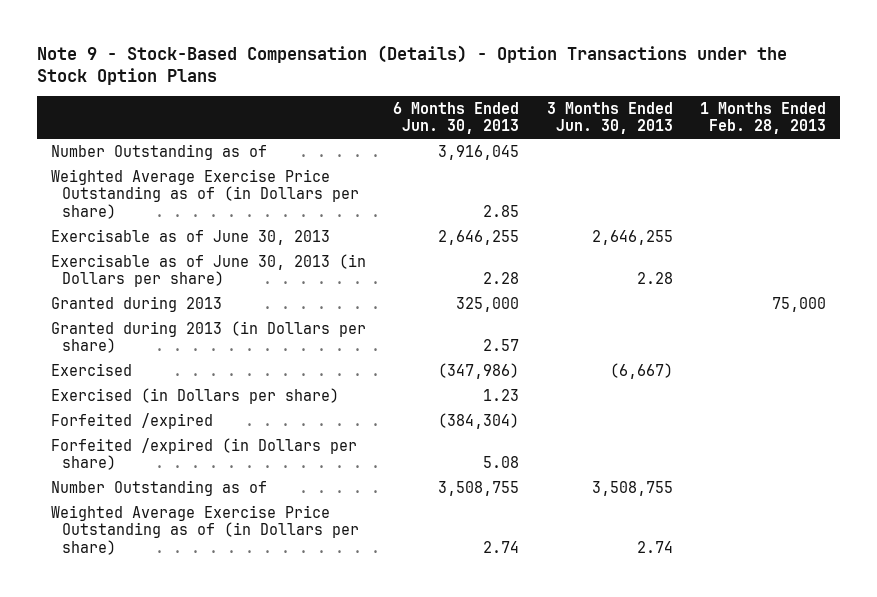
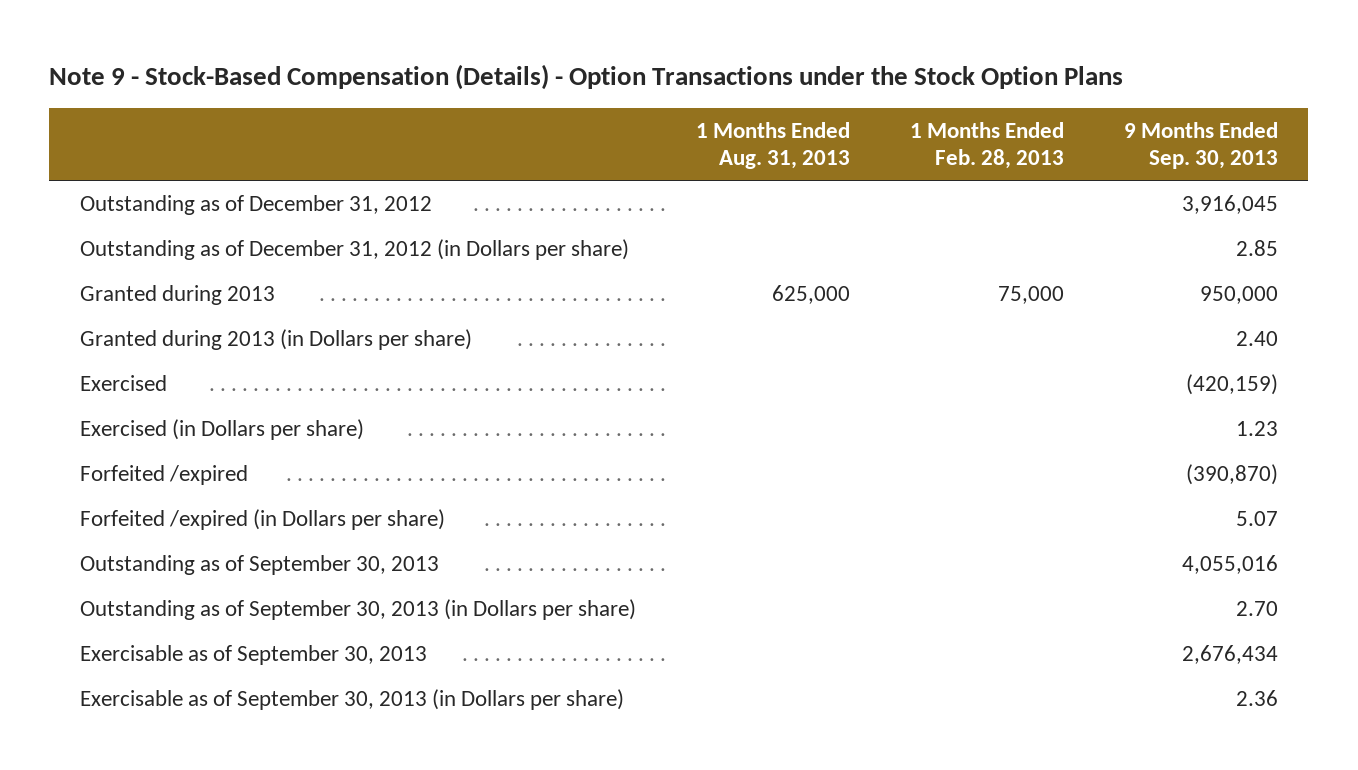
[393,101,520,135] 6 Months Ended Jun. 30, 2013 -> none
[546,101,673,135] 3 Months Ended Jun. 30, 2013 -> none
none -> [695,121,850,170] 1 Months Ended Aug. 31, 2013
none -> [1123,121,1278,170] 9 Months Ended Sep. 30, 2013
[51,228,331,245] Exercisable as of June 30, 2013 -> none
[51,253,367,288] Exercisable as of June 30, 2013 (in Dollars per share) -> none
[51,143,268,160] Number Outstanding as of -> [79,194,432,215] Outstanding as of December 31, 2012
[51,168,360,219] Weighted Average Exercise Price Outstanding as of (in Dollars per share) -> [79,238,629,260] Outstanding as of December 31, 2012 (in Dollars per share)
[51,479,268,496] Number Outstanding as of -> [79,554,439,575] Outstanding as of September 30, 2013
[51,504,360,555] Weighted Average Exercise Price Outstanding as of (in Dollars per share) -> [79,598,636,620] Outstanding as of September 30, 2013 (in Dollars per share)
none -> [79,644,427,665] Exercisable as of September 30, 2013
none -> [79,688,624,710] Exercisable as of September 30, 2013 (in Dollars per share)

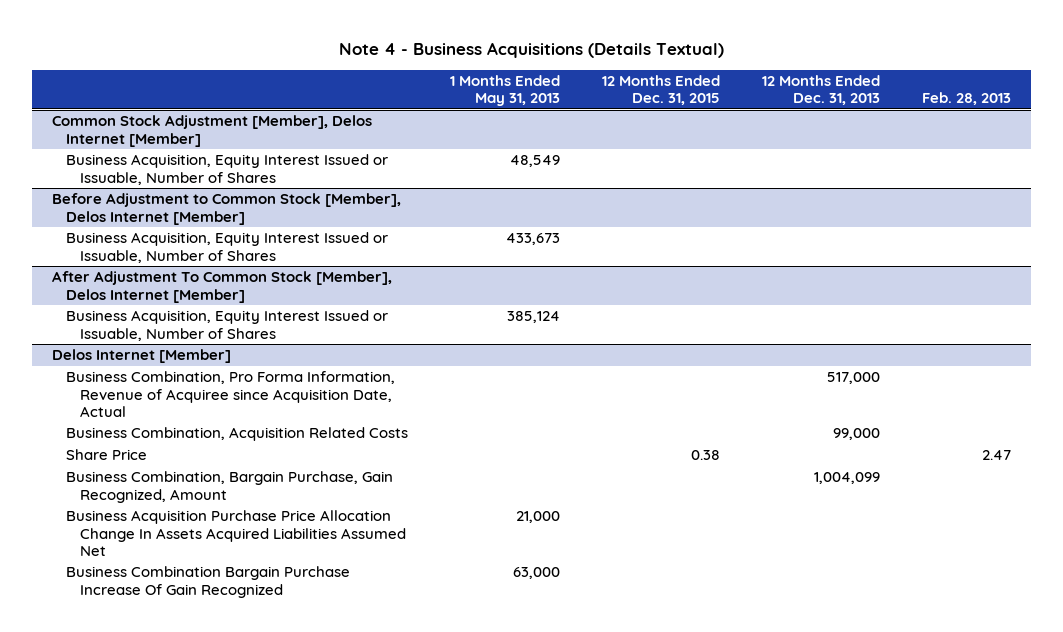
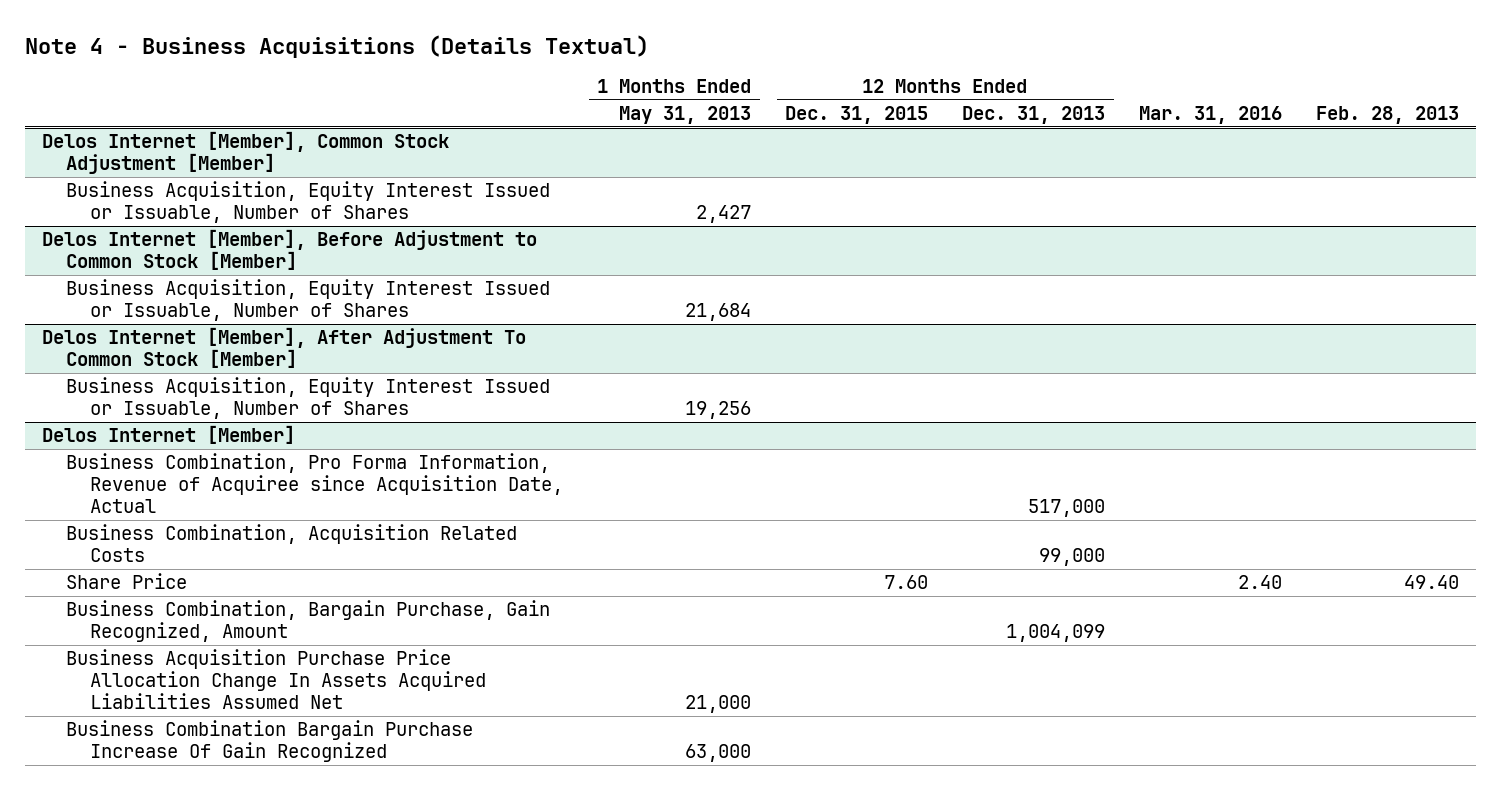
none -> [1138,106,1282,125] Mar. 31, 2016
[52,115,373,147] Common Stock Adjustment [Member], Delos Internet [Member] -> [41,131,449,175] Delos Internet [Member], Common Stock Adjustment [Member]
[510,155,561,168] 48,549 -> [696,205,752,224] 2,427
[52,193,402,225] Before Adjustment to Common Stock [Member], Delos Internet [Member] -> [41,229,537,271] Delos Internet [Member], Before Adjustment to Common Stock [Member]
[506,233,561,246] 433,673 -> [685,303,752,322] 21,684
[52,271,393,303] After Adjustment To Common Stock [Member], Delos Internet [Member] -> [41,327,526,369] Delos Internet [Member], After Adjustment To Common Stock [Member]
[507,311,561,324] 385,124 -> [685,401,752,420] 19,256
[691,450,721,461] 0.38 -> [884,575,929,590] 7.60
[981,450,1011,461] 2.47 -> [1403,575,1459,590] 49.40

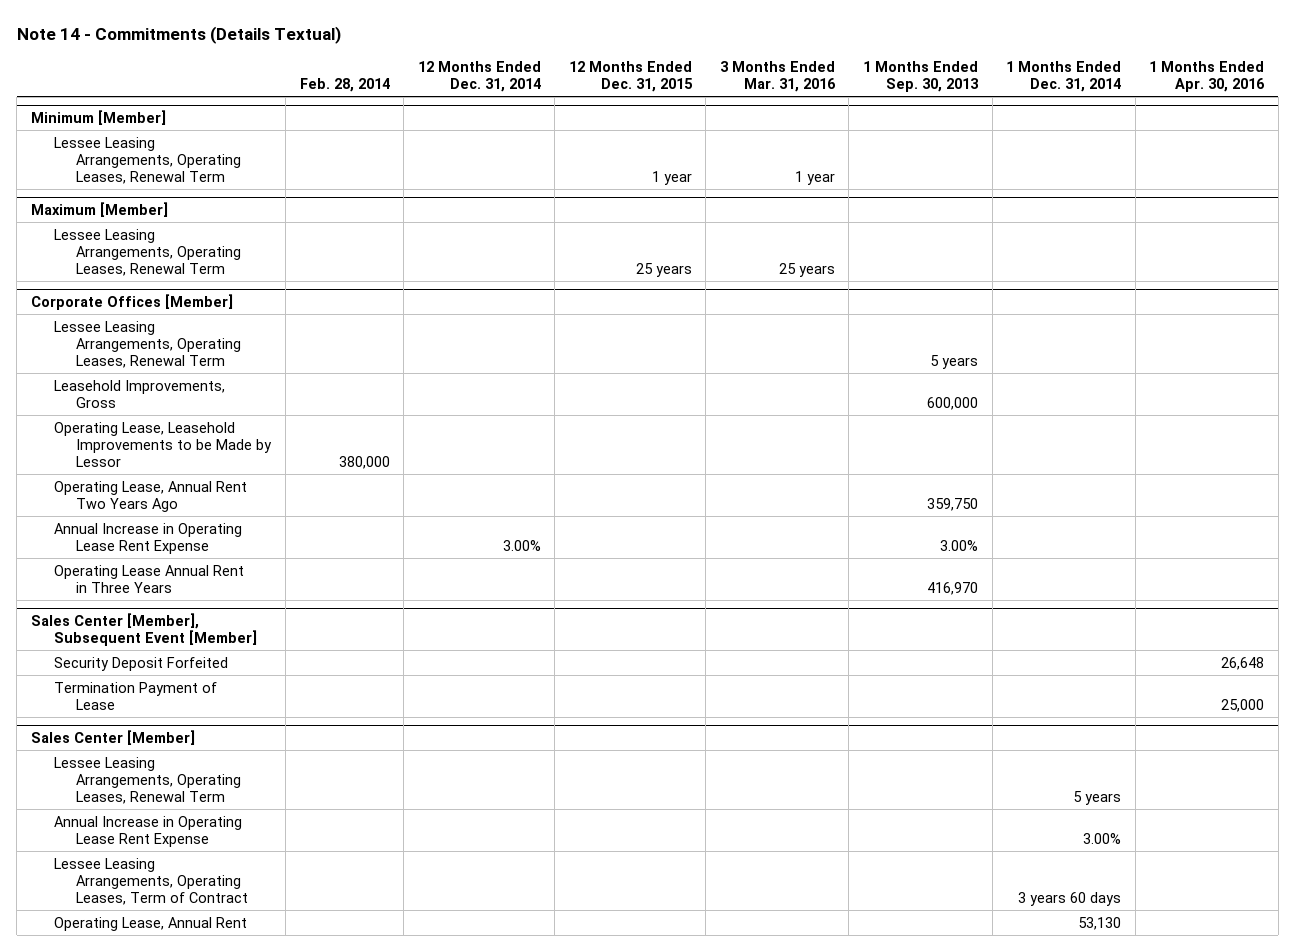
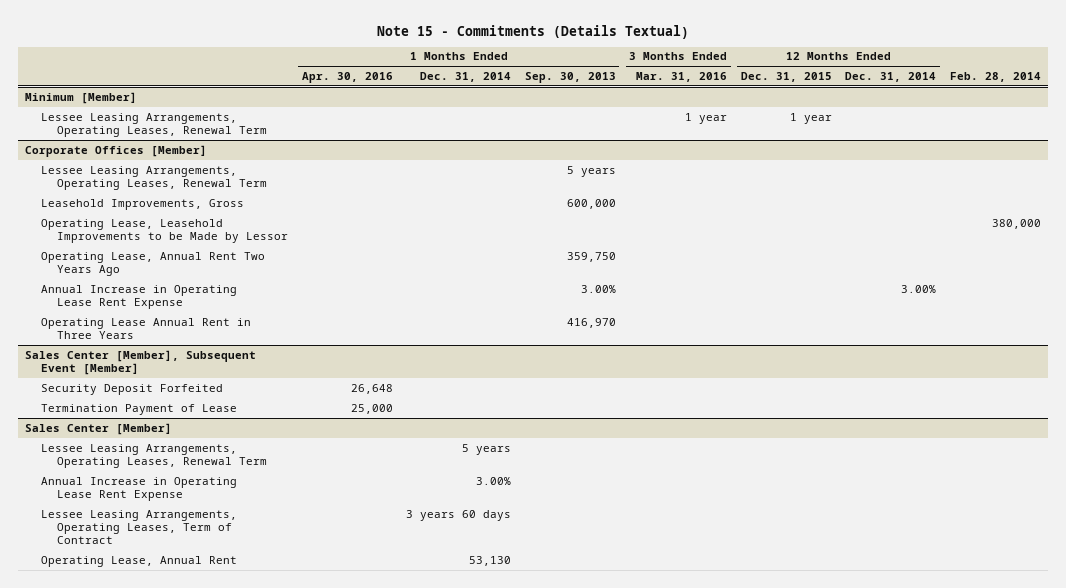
[16,25,341,44] Note 14 - Commitments (Details Textual) -> [376,24,689,39] Note 15 - Commitments (Details Textual)
[30,202,168,218] Maximum [Member] -> none
[53,228,242,276] Lessee Leasing Arrangements, Operating Leases, Renewal Term -> none

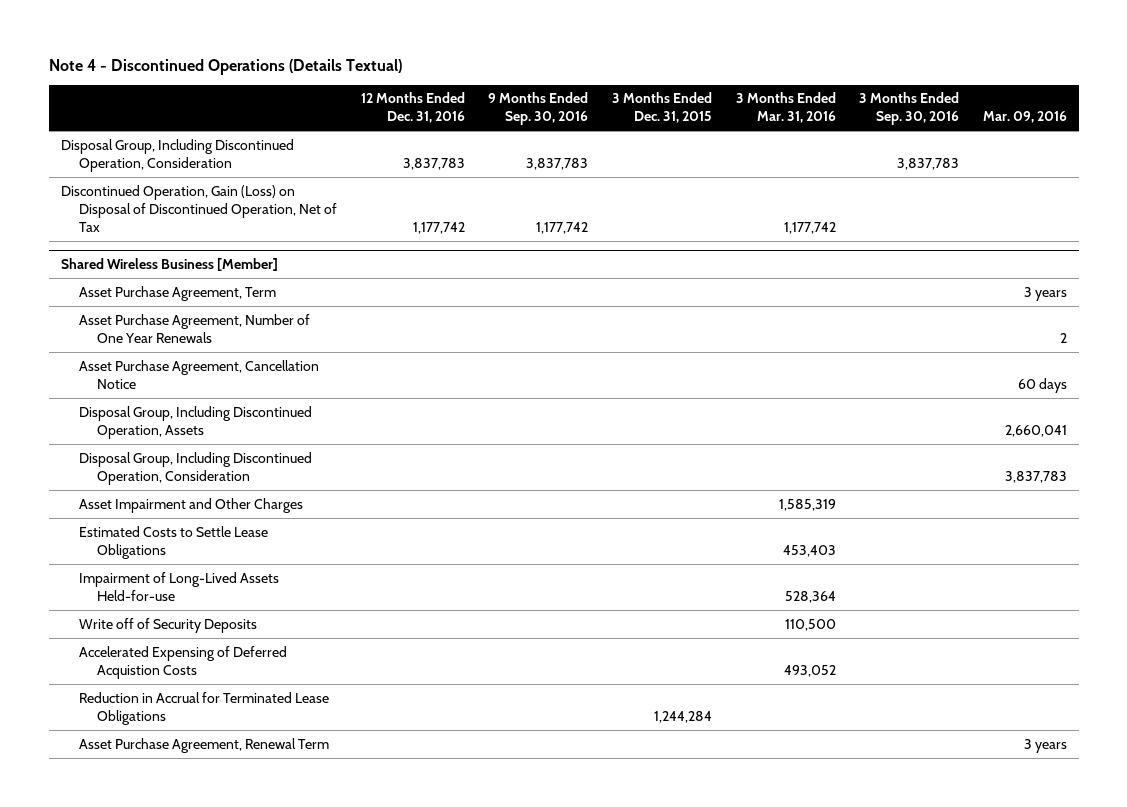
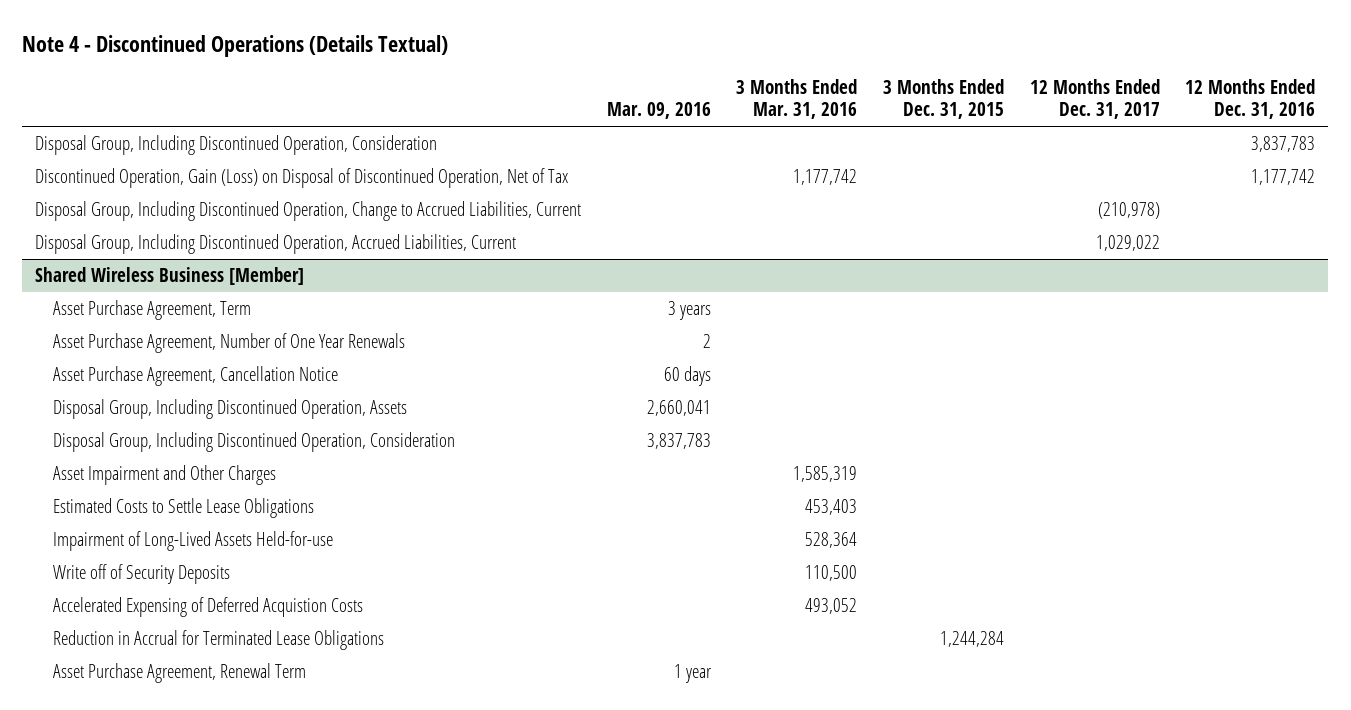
[488,92,589,126] 9 Months Ended Sep. 30, 2016 -> none
[859,92,960,126] 3 Months Ended Sep. 30, 2016 -> none
none -> [1029,79,1160,120] 12 Months Ended Dec. 31, 2017
none -> [35,201,582,222] Disposal Group, Including Discontinued Operation, Change to Accrued Liabilities, Current
none -> [35,234,517,255] Disposal Group, Including Discontinued Operation, Accrued Liabilities, Current
[1023,738,1067,753] 3 years -> [673,664,712,684] 1 year

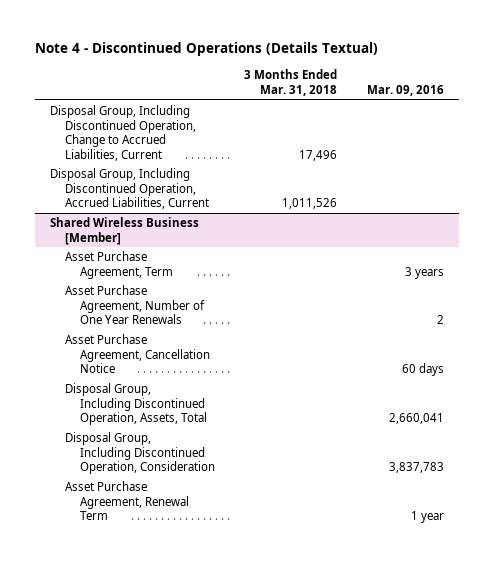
[736,79,858,120] 3 Months Ended Mar. 31, 2016 -> none
[883,79,1005,120] 3 Months Ended Dec. 31, 2015 -> none
[1029,79,1160,120] 12 Months Ended Dec. 31, 2017 -> none
[1185,79,1316,120] 12 Months Ended Dec. 31, 2016 -> none
none -> [244,69,338,96] 3 Months Ended Mar. 31, 2018
[35,135,438,156] Disposal Group, Including Discontinued Operation, Consideration -> none
[35,168,569,189] Discontinued Operation, Gain (Loss) on Disposal of Discontinued Operation, Net of Tax -> none
[53,399,408,420] Disposal Group, Including Discontinued Operation, Assets -> [64,383,207,426] Disposal Group, Including Discontinued Operation, Assets, Total
[53,465,277,486] Asset Impairment and Other Charges -> none
[53,498,315,519] Estimated Costs to Settle Lease Obligations -> none
[53,531,334,552] Impairment of Long-Lived Assets Held-for-use -> none
[53,564,231,585] Write off of Security Deposits -> none
[53,597,364,618] Accelerated Expensing of Deferred Acquistion Costs -> none
[53,630,385,651] Reduction in Accrual for Terminated Lease Obligations -> none

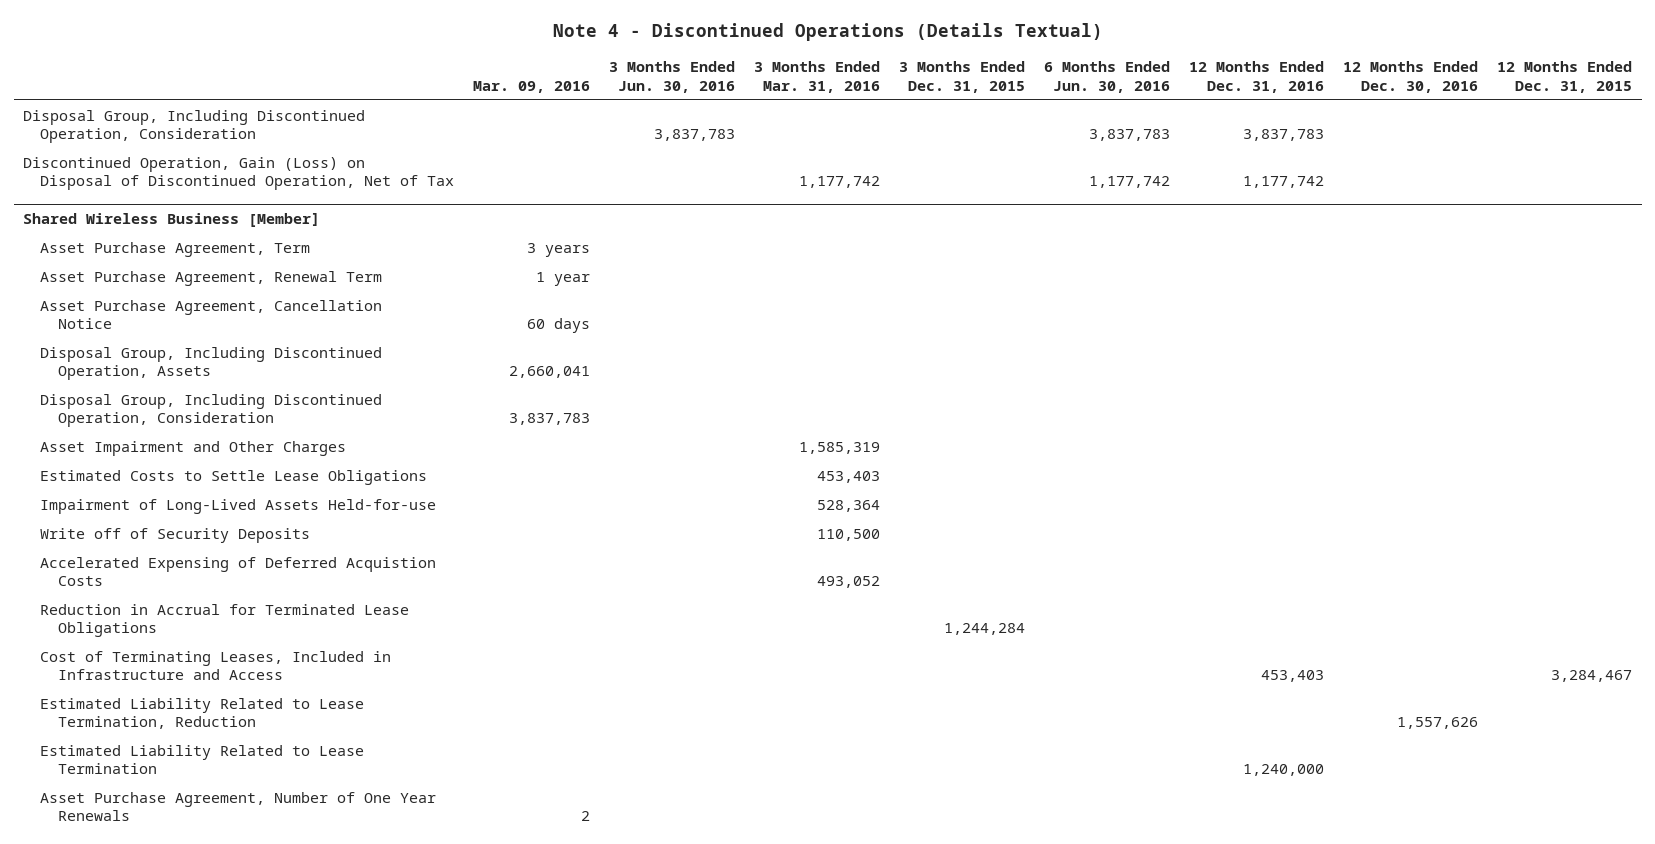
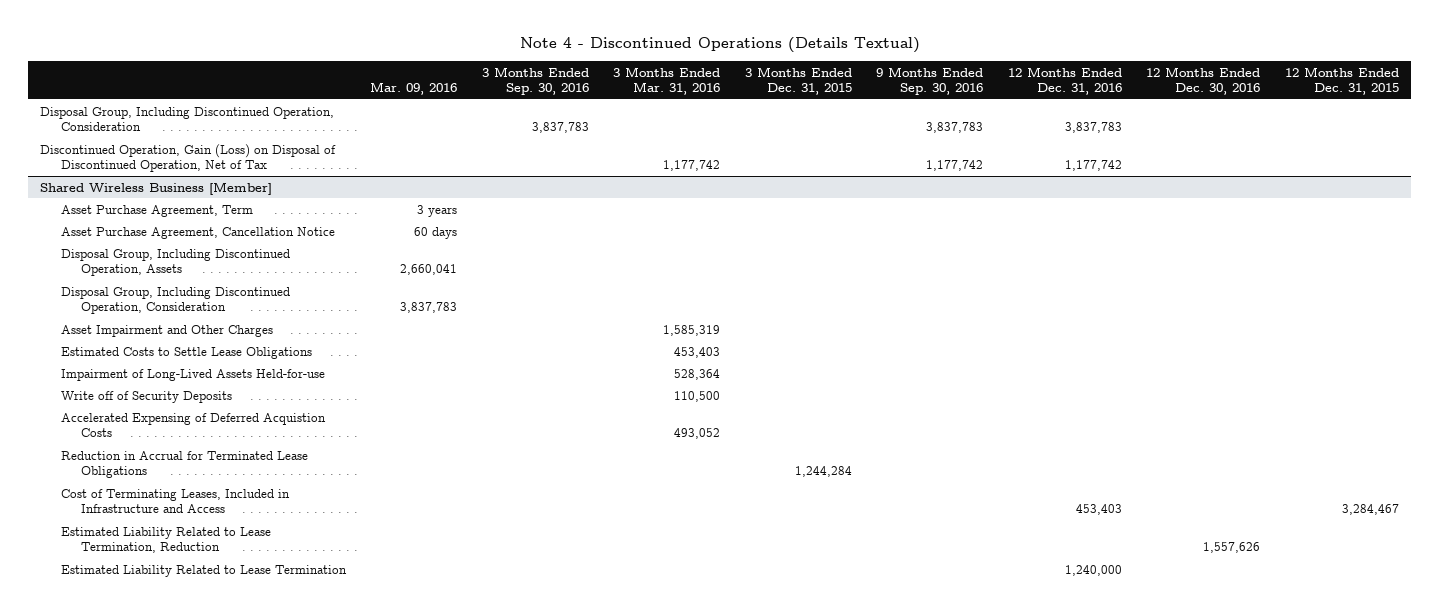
[609,61,736,93] 3 Months Ended Jun. 30, 2016 -> none
[1044,61,1171,93] 6 Months Ended Jun. 30, 2016 -> none
none -> [481,66,589,96] 3 Months Ended Sep. 30, 2016
none -> [876,66,984,96] 9 Months Ended Sep. 30, 2016
[40,270,383,286] Asset Purchase Agreement, Renewal Term -> none
[40,791,437,822] Asset Purchase Agreement, Number of One Year Renewals -> none

